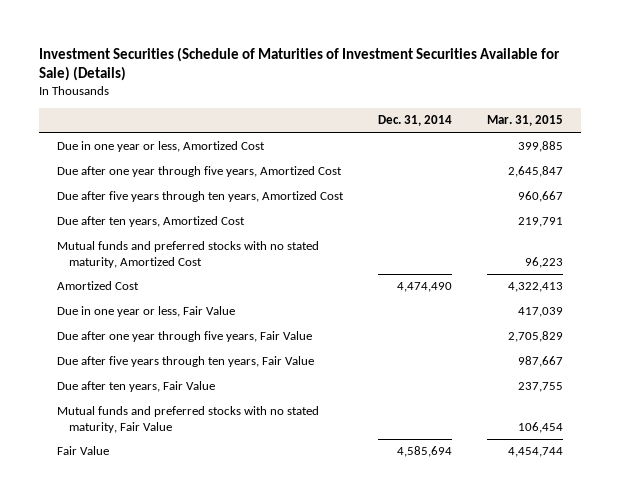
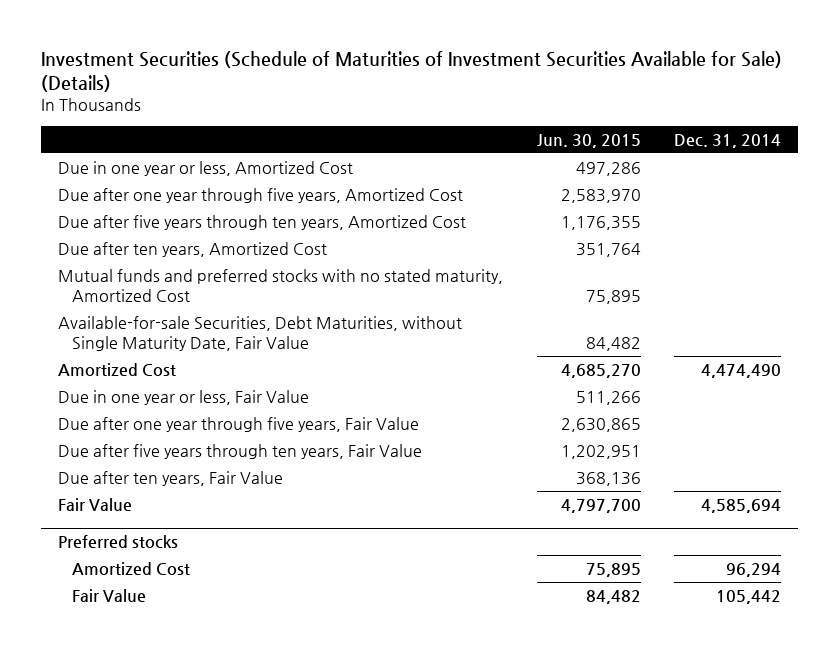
[486,115,563,127] Mar. 31, 2015 -> none
none -> [536,133,641,148] Jun. 30, 2015
none -> [57,315,462,352] Available-for-sale Securities, Debt Maturities, without Single Maturity Date, Fair Value
[56,406,319,433] Mutual funds and preferred stocks with no stated maturity, Fair Value -> none
none -> [57,535,178,550] Preferred stocks
none -> [71,561,190,575] Amortized Cost
none -> [71,588,146,602] Fair Value

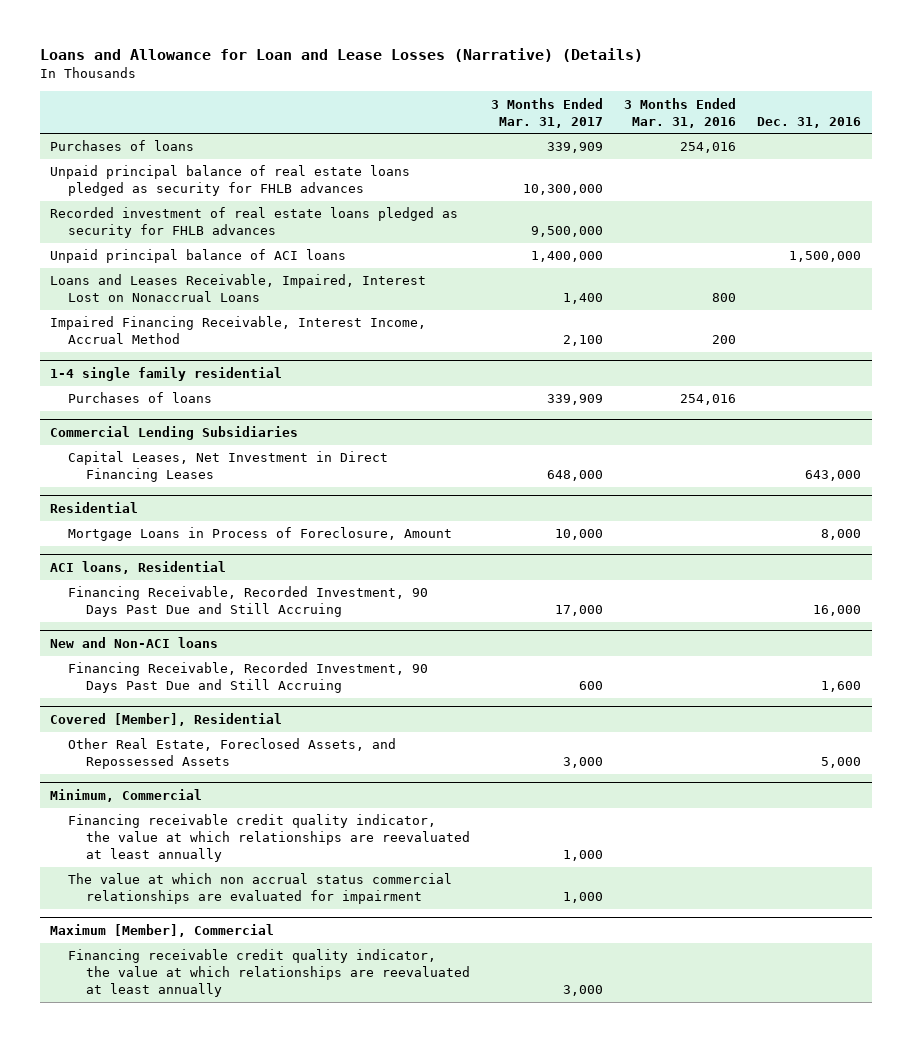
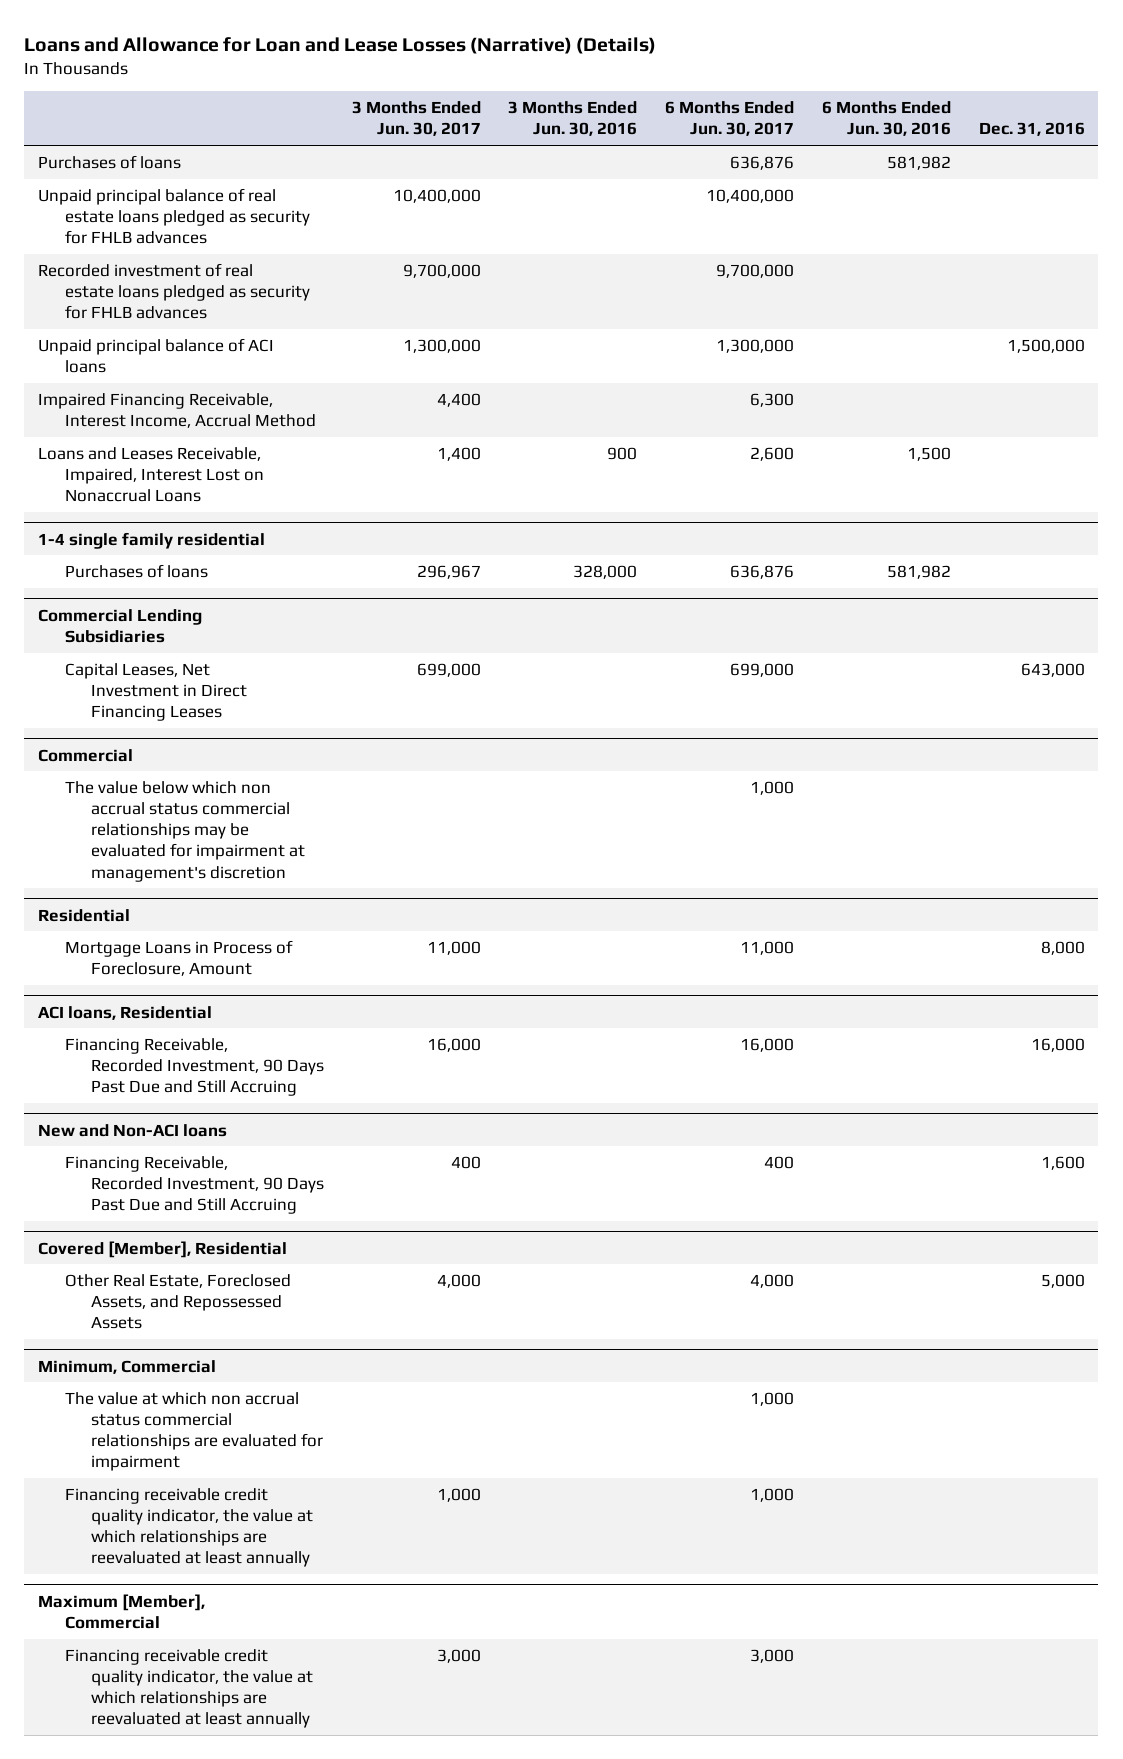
[490,97,603,128] 3 Months Ended Mar. 31, 2017 -> none
[624,97,737,128] 3 Months Ended Mar. 31, 2016 -> none
none -> [351,101,481,137] 3 Months Ended Jun. 30, 2017
none -> [508,101,638,137] 3 Months Ended Jun. 30, 2016
none -> [665,101,795,137] 6 Months Ended Jun. 30, 2017
none -> [821,101,951,137] 6 Months Ended Jun. 30, 2016
[50,274,427,303] Loans and Leases Receivable, Impaired, Interest Lost on Nonaccrual Loans -> [38,446,264,503] Loans and Leases Receivable, Impaired, Interest Lost on Nonaccrual Loans
none -> [38,748,134,762] Commercial
none -> [64,780,305,882] The value below which non accrual status commercial relationships may be evaluated for impairment at management's discretion
[67,814,470,863] Financing receivable credit quality indicator, the value at which relationships are reevaluated at least annually -> [64,1487,313,1568] Financing receivable credit quality indicator, the value at which relationships are reevaluated at least annually

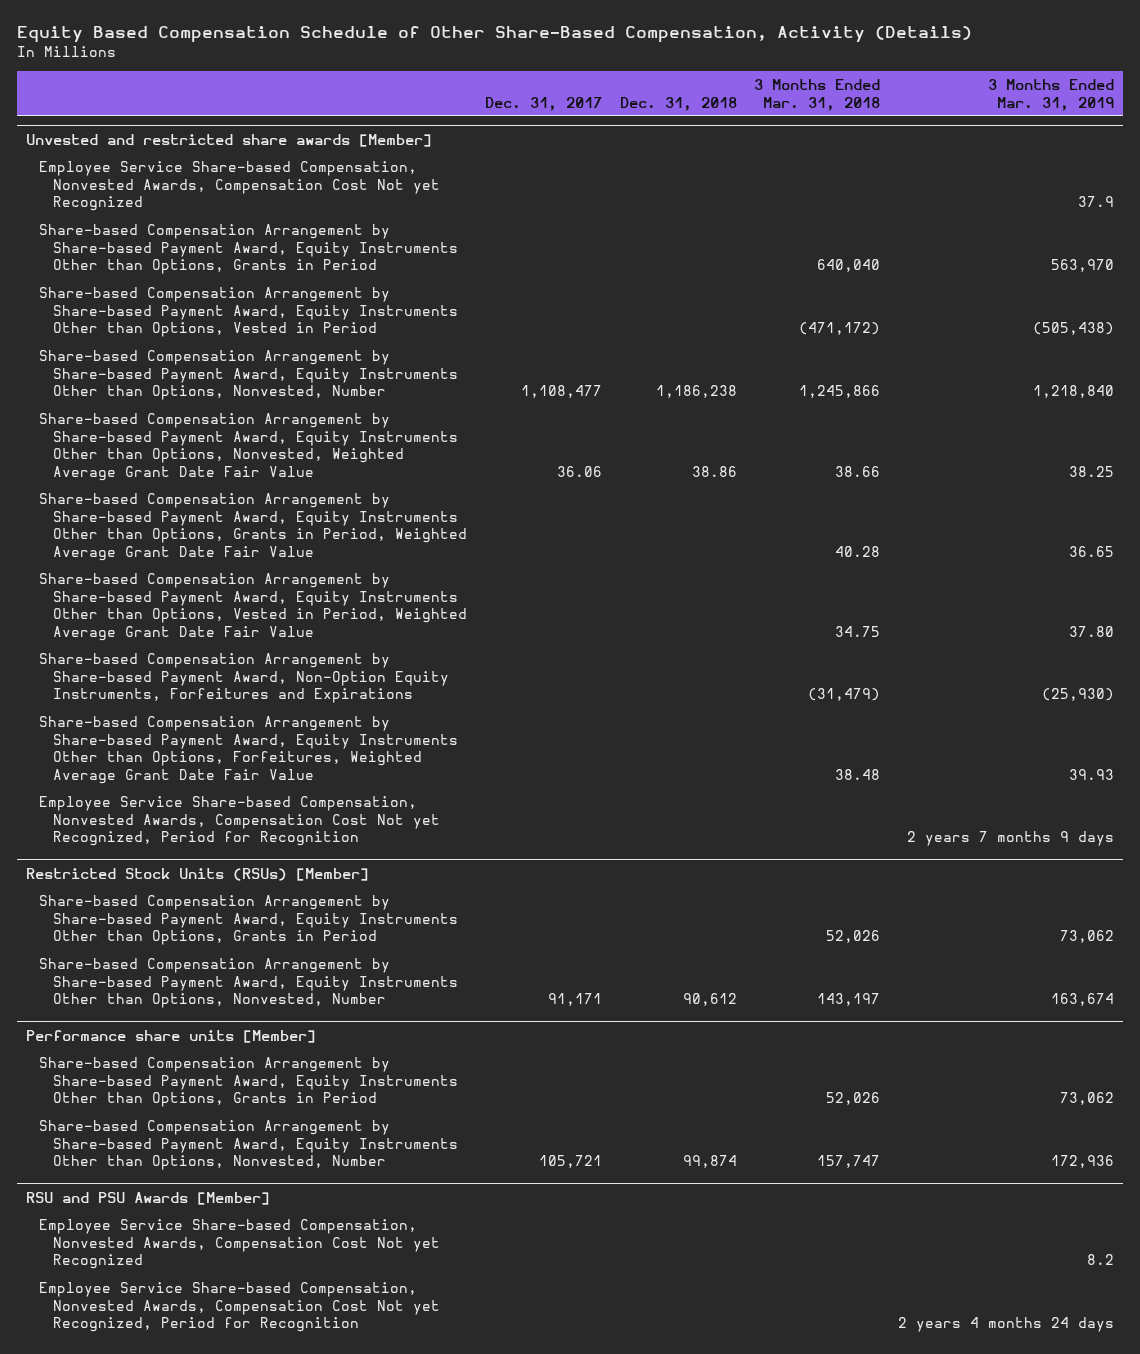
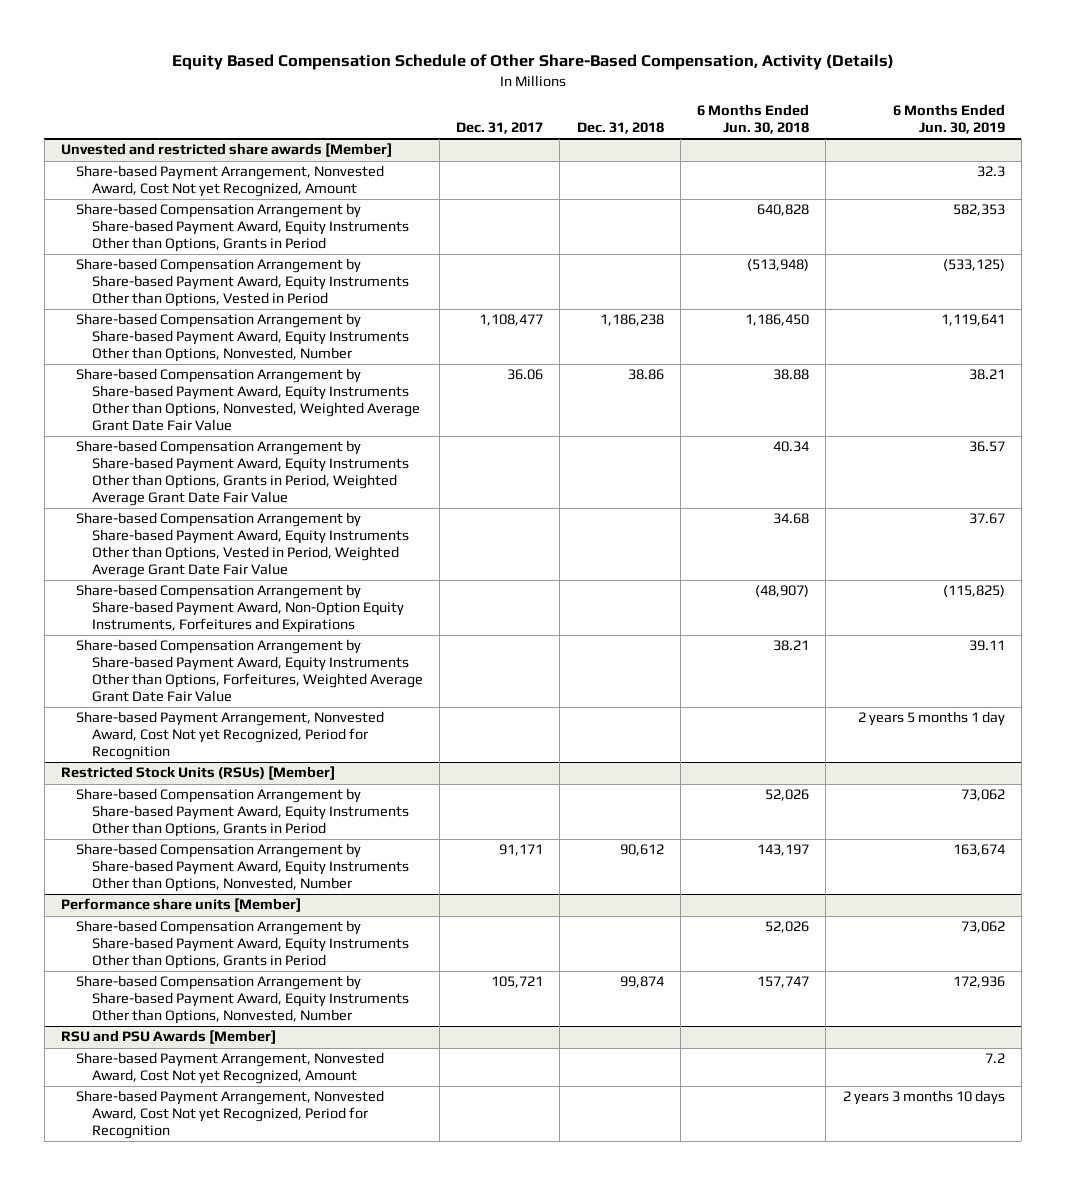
[754,78,881,111] 3 Months Ended Mar. 31, 2018 -> none
[988,78,1115,111] 3 Months Ended Mar. 31, 2019 -> none
none -> [697,104,810,135] 6 Months Ended Jun. 30, 2018
none -> [892,104,1005,135] 6 Months Ended Jun. 30, 2019
[39,160,441,212] Employee Service Share-based Compensation, Nonvested Awards, Compensation Cost Not yet Recognized -> [76,165,385,198] Share-based Payment Arrangement, Nonvested Award, Cost Not yet Recognized, Amount
[39,795,441,847] Employee Service Share-based Compensation, Nonvested Awards, Compensation Cost Not yet Recognized, Period for Recognition -> [76,711,385,760] Share-based Payment Arrangement, Nonvested Award, Cost Not yet Recognized, Period for Recognition
[39,1218,441,1270] Employee Service Share-based Compensation, Nonvested Awards, Compensation Cost Not yet Recognized -> [76,1052,385,1085] Share-based Payment Arrangement, Nonvested Award, Cost Not yet Recognized, Amount
[39,1281,441,1333] Employee Service Share-based Compensation, Nonvested Awards, Compensation Cost Not yet Recognized, Period for Recognition -> [76,1090,385,1139] Share-based Payment Arrangement, Nonvested Award, Cost Not yet Recognized, Period for Recognition

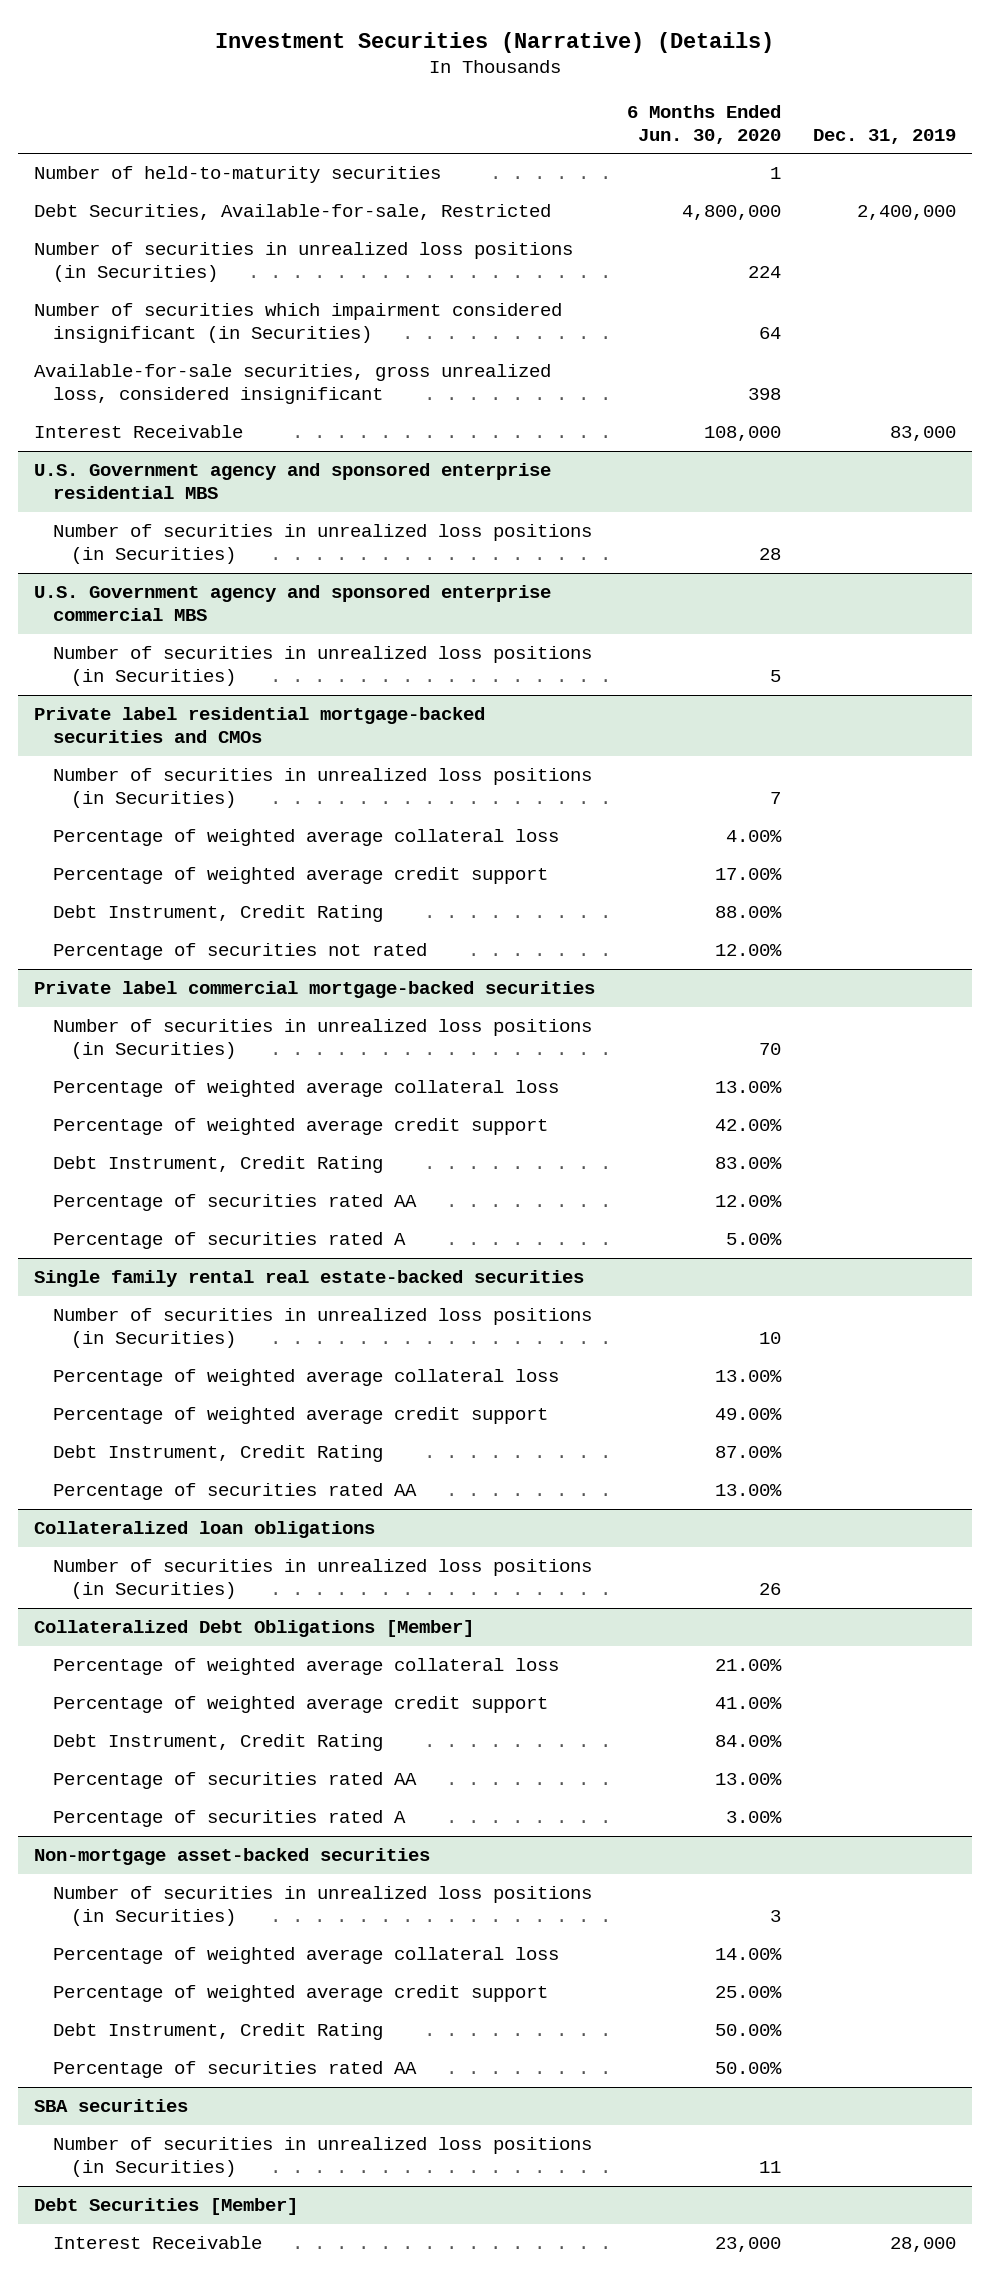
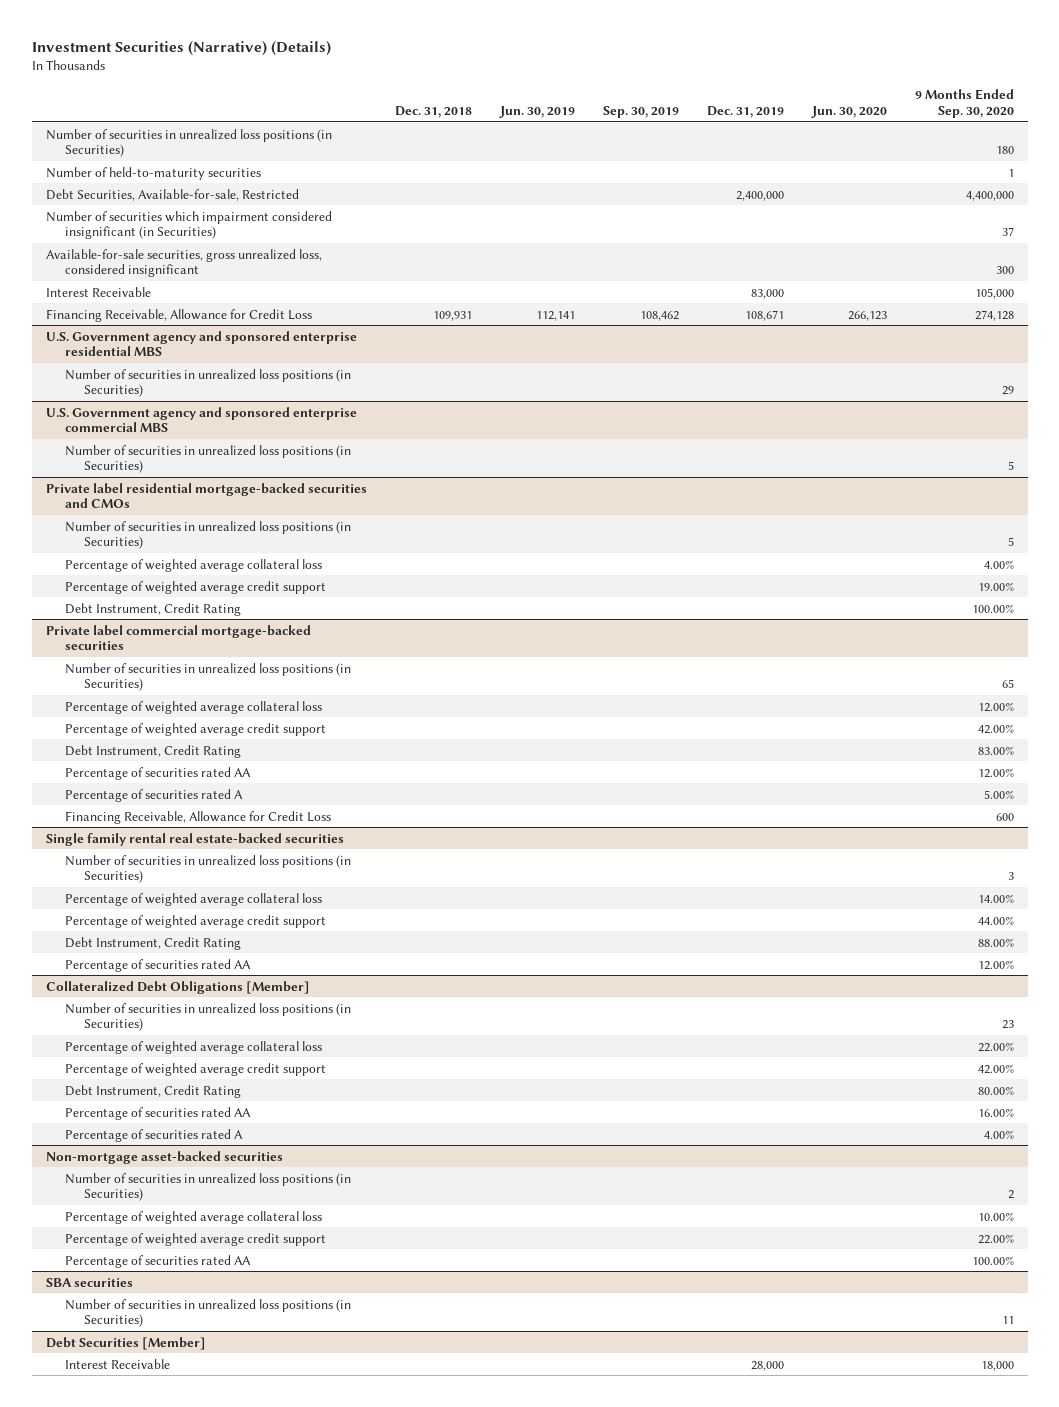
[627,104,782,144] 6 Months Ended Jun. 30, 2020 -> none
none -> [394,105,472,118] Dec. 31, 2018
none -> [498,105,575,118] Jun. 30, 2019
none -> [602,105,679,118] Sep. 30, 2019
none -> [810,105,887,118] Jun. 30, 2020
none -> [914,89,1014,118] 9 Months Ended Sep. 30, 2020
[34,242,574,283] Number of securities in unrealized loss positions (in Securities) -> [45,128,332,158] Number of securities in unrealized loss positions (in Securities)
none -> [45,308,312,322] Financing Receivable, Allowance for Credit Loss
[52,943,427,961] Percentage of securities not rated -> none
none -> [64,810,331,824] Financing Receivable, Allowance for Credit Loss
[34,1521,376,1539] Collateralized loan obligations -> none
[52,1559,592,1600] Number of securities in unrealized loss positions (in Securities) -> none
none -> [64,1002,351,1032] Number of securities in unrealized loss positions (in Securities)
[52,2023,383,2041] Debt Instrument, Credit Rating -> none

